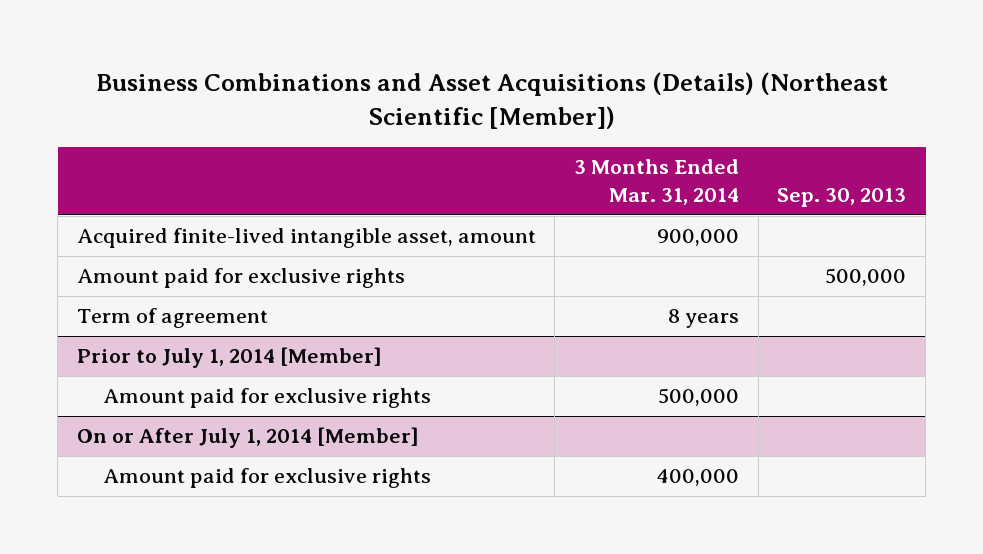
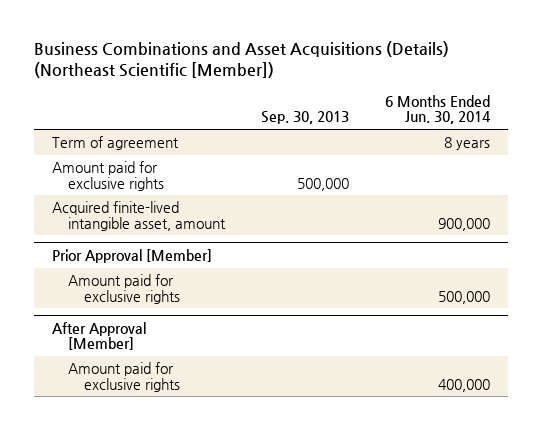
[574,159,740,206] 3 Months Ended Mar. 31, 2014 -> none
none -> [385,94,492,125] 6 Months Ended Jun. 30, 2014
[76,347,382,369] Prior to July 1, 2014 [Member] -> none
[102,388,431,409] Amount paid for exclusive rights -> none
[76,427,419,449] On or After July 1, 2014 [Member] -> none
[102,468,431,489] Amount paid for exclusive rights -> none
[76,268,405,289] Amount paid for exclusive rights -> [51,161,164,191] Amount paid for exclusive rights
[76,228,536,249] Acquired finite-lived intangible asset, amount -> [51,201,226,231] Acquired finite-lived intangible asset, amount
none -> [51,248,212,263] Prior Approval [Member]
none -> [67,274,180,304] Amount paid for exclusive rights
none -> [51,321,146,351] After Approval [Member]
none -> [67,362,180,392] Amount paid for exclusive rights

